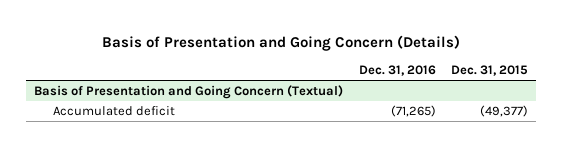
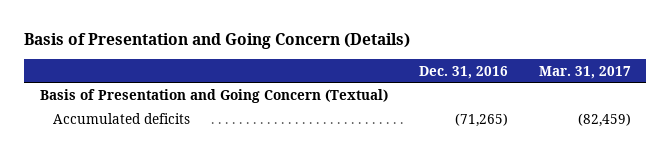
[451,64,529,76] Dec. 31, 2015 -> none
none -> [538,65,631,79] Mar. 31, 2017
[53,106,176,117] Accumulated deficit -> [53,112,191,124] Accumulated deficits

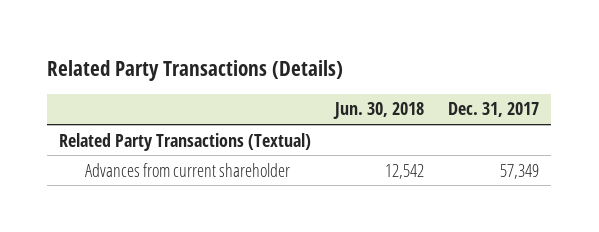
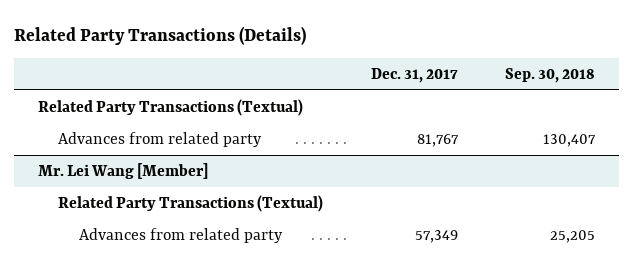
[333,102,425,120] Jun. 30, 2018 -> none
none -> [505,67,596,83] Sep. 30, 2018
[85,162,291,177] Advances from current shareholder -> [58,131,263,147] Advances from related party
[500,163,540,179] 57,349 -> [416,133,459,147] 81,767
none -> [37,162,208,179] Mr. Lei Wang [Member]
none -> [58,194,324,212] Related Party Transactions (Textual)
none -> [79,227,284,243] Advances from related party

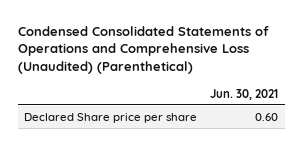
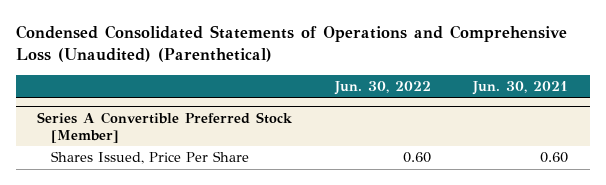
none -> [333,80,431,95] Jun. 30, 2022
none -> [37,111,294,143] Series A Convertible Preferred Stock [Member]
[24,113,198,124] Declared Share price per share -> [51,151,250,165] Shares Issued, Price Per Share

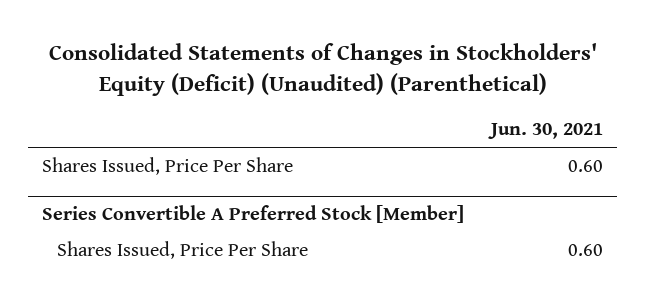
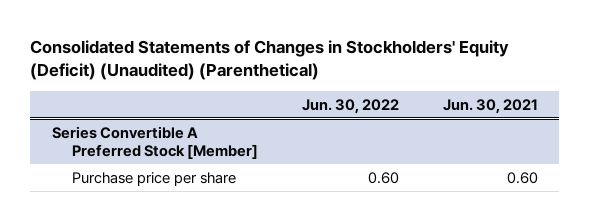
none -> [301,98,399,114] Jun. 30, 2022
[42,157,294,176] Shares Issued, Price Per Share -> none
[57,241,309,260] Shares Issued, Price Per Share -> [72,171,237,186] Purchase price per share

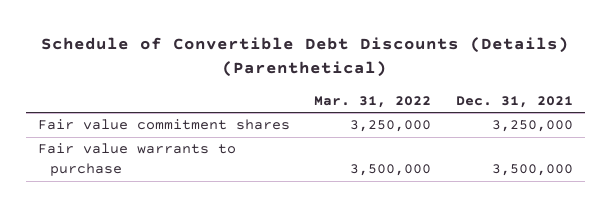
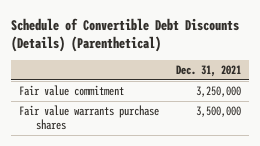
[314,95,432,108] Mar. 31, 2022 -> none
[37,119,290,131] Fair value commitment shares -> [19,84,125,96] Fair value commitment
[37,143,236,177] Fair value warrants to purchase -> [19,104,160,131] Fair value warrants purchase shares

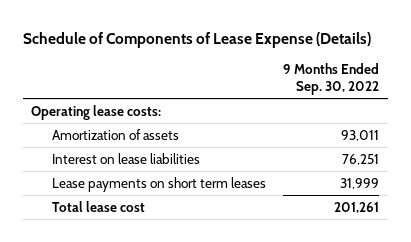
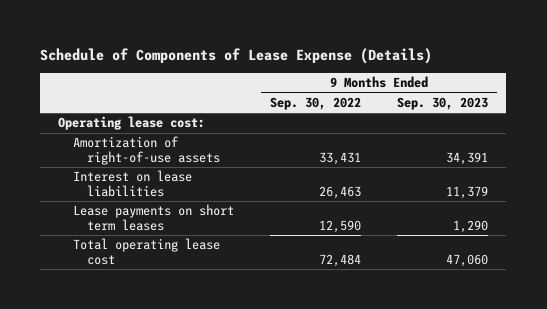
none -> [397,96,489,110] Sep. 30, 2023
[31,104,162,120] Operating lease costs: -> [58,116,206,131] Operating lease cost:
[51,128,179,140] Amortization of assets -> [72,136,221,166] Amortization of right-of-use assets
[341,129,380,141] 93,011 -> [319,152,362,166] 33,431
[342,153,380,165] 76,251 -> [319,186,362,200] 26,463
[340,177,380,189] 31,999 -> [319,220,362,234] 12,590
[51,200,145,212] Total lease cost -> [72,238,220,266] Total operating lease cost
[334,201,380,213] 201,261 -> [319,254,362,268] 72,484

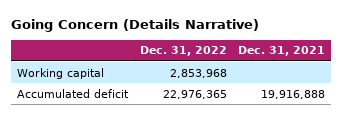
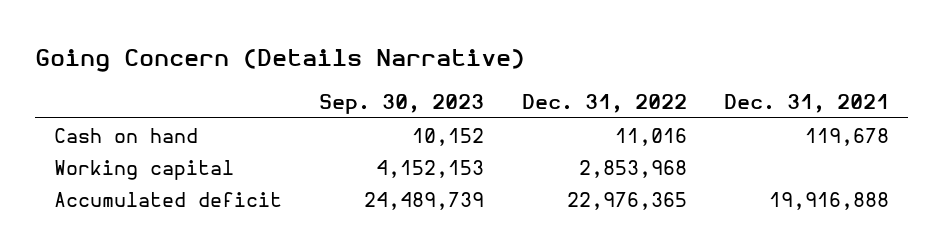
none -> [319,93,485,114] Sep. 30, 2023
none -> [54,127,199,143] Cash on hand

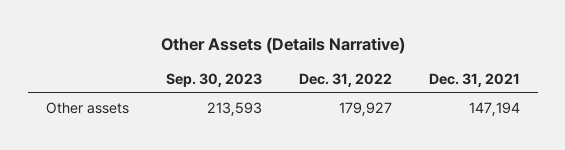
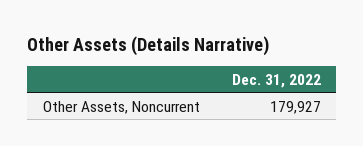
[165,72,262,87] Sep. 30, 2023 -> none
[428,72,520,87] Dec. 31, 2021 -> none
[45,102,129,115] Other assets -> [42,100,200,114] Other Assets, Noncurrent

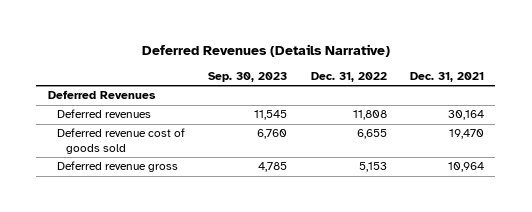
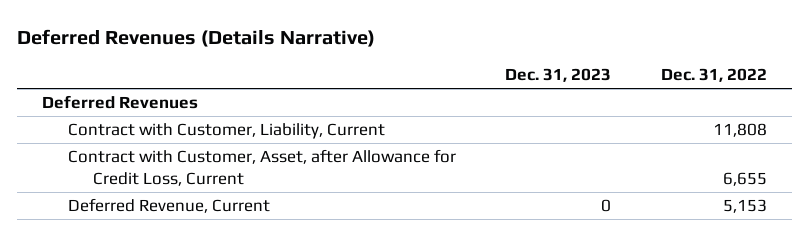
[208,71,288,82] Sep. 30, 2023 -> none
[409,71,484,82] Dec. 31, 2021 -> none
none -> [505,68,612,83] Dec. 31, 2023
[57,109,152,119] Deferred revenues -> [67,123,385,140] Contract with Customer, Liability, Current
[57,128,186,154] Deferred revenue cost of goods sold -> [67,149,456,186] Contract with Customer, Asset, after Allowance for Credit Loss, Current
[57,161,179,173] Deferred revenue gross -> [67,198,270,214] Deferred Revenue, Current

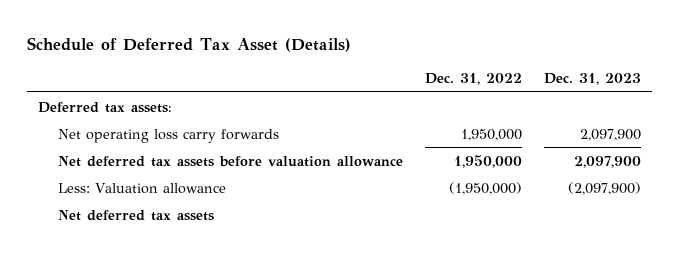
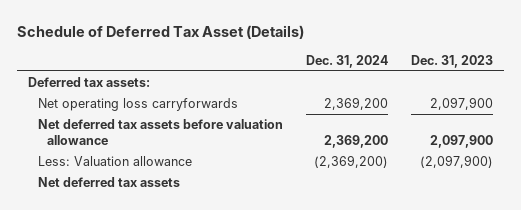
[425,73,523,86] Dec. 31, 2022 -> none
none -> [305,54,388,68] Dec. 31, 2024
[58,128,280,143] Net operating loss carry forwards -> [37,98,238,112] Net operating loss carryforwards

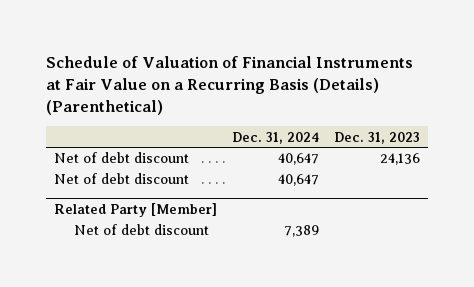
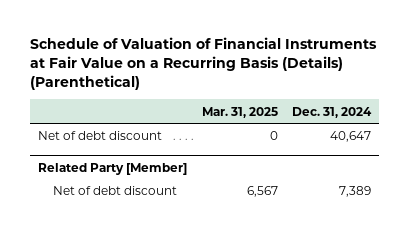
[334,131,421,144] Dec. 31, 2023 -> none
none -> [201,106,278,118] Mar. 31, 2025
[54,173,190,185] Net of debt discount -> none

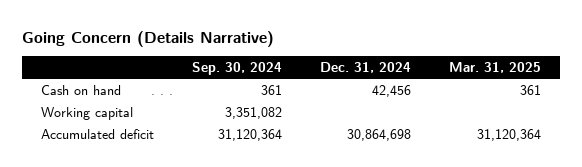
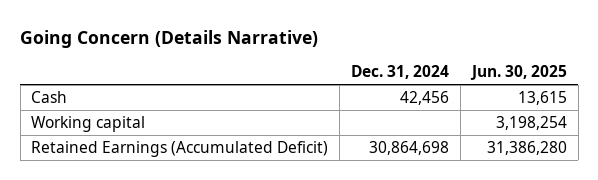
[191,62,282,76] Sep. 30, 2024 -> none
[448,62,541,74] Mar. 31, 2025 -> none
none -> [469,65,567,81] Jun. 30, 2025
[40,84,121,95] Cash on hand -> [31,90,68,103] Cash
[40,128,154,139] Accumulated deficit -> [31,140,329,157] Retained Earnings (Accumulated Deficit)

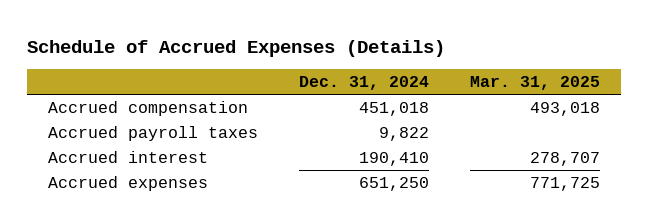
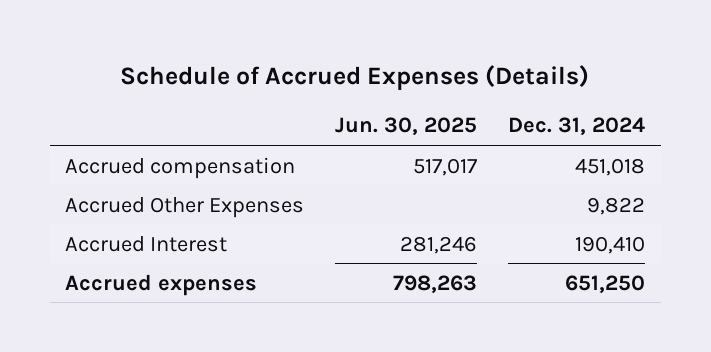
[470,76,601,91] Mar. 31, 2025 -> none
none -> [335,117,478,136] Jun. 30, 2025
[47,125,258,141] Accrued payroll taxes -> [65,196,305,218] Accrued Other Expenses
[47,150,208,163] Accrued interest -> [65,235,228,252] Accrued Interest

